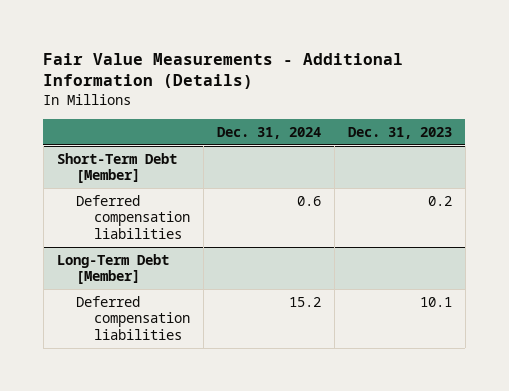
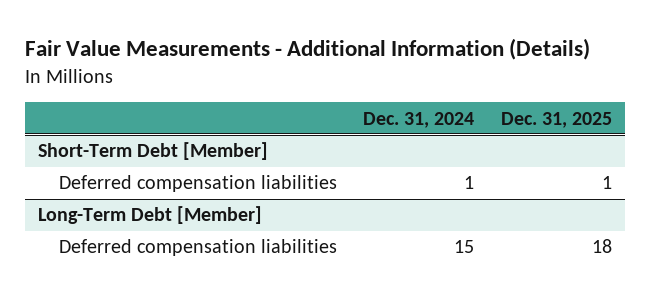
[347,126,452,139] Dec. 31, 2023 -> none
none -> [500,111,612,128] Dec. 31, 2025
[297,195,322,206] 0.6 -> [464,176,475,190] 1
[289,296,322,307] 15.2 -> [454,240,475,254] 15

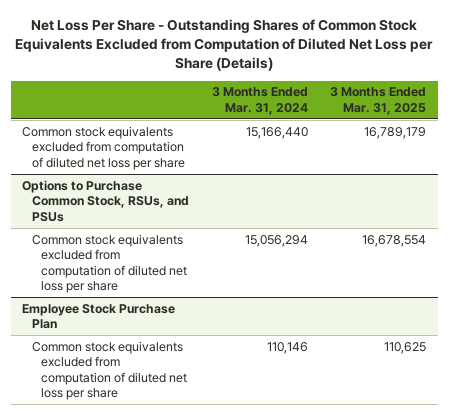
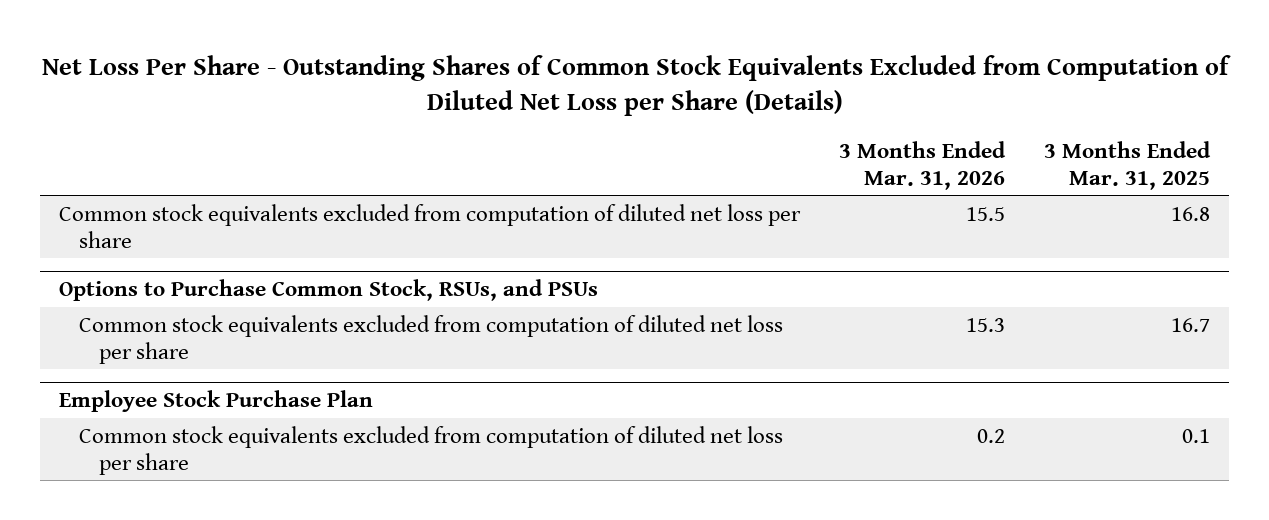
[211,87,308,115] 3 Months Ended Mar. 31, 2024 -> none
none -> [839,140,1007,190] 3 Months Ended Mar. 31, 2026
[364,126,427,139] 16,789,179 -> [1170,206,1210,221] 16.8
[362,234,427,247] 16,678,554 -> [1170,317,1210,332] 16.7
[384,341,427,354] 110,625 -> [1181,428,1210,443] 0.1

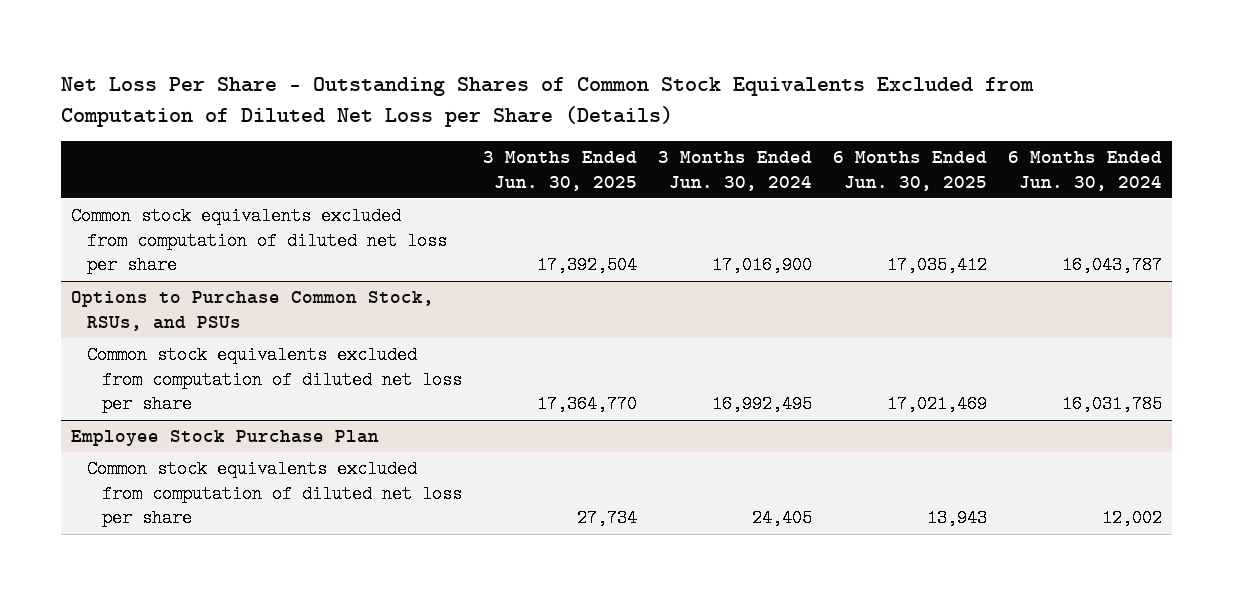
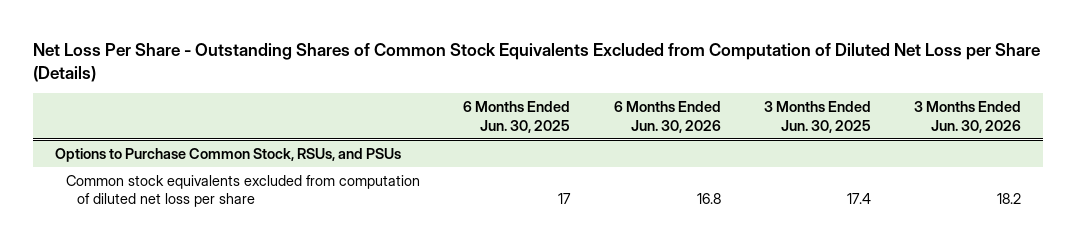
[657,151,812,191] 3 Months Ended Jun. 30, 2024 -> none
[1007,151,1162,191] 6 Months Ended Jun. 30, 2024 -> none
none -> [613,101,721,133] 6 Months Ended Jun. 30, 2026
none -> [914,101,1022,133] 3 Months Ended Jun. 30, 2026
[71,206,447,275] Common stock equivalents excluded from computation of diluted net loss per share -> none
[71,429,380,446] Employee Stock Purchase Plan -> none
[86,459,462,528] Common stock equivalents excluded from computation of diluted net loss per share -> none
[536,395,637,414] 17,364,770 -> [847,193,872,205] 17.4
[886,395,987,414] 17,021,469 -> [558,193,572,205] 17

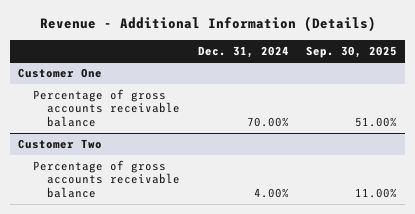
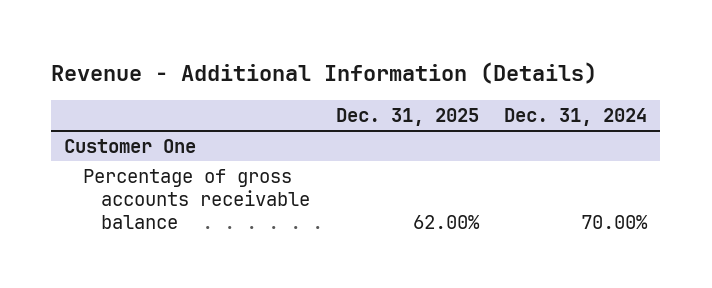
[305,45,397,58] Sep. 30, 2025 -> none
none -> [335,108,479,127] Dec. 31, 2025
[18,138,103,149] Customer Two -> none
[32,159,181,198] Percentage of gross accounts receivable balance -> none

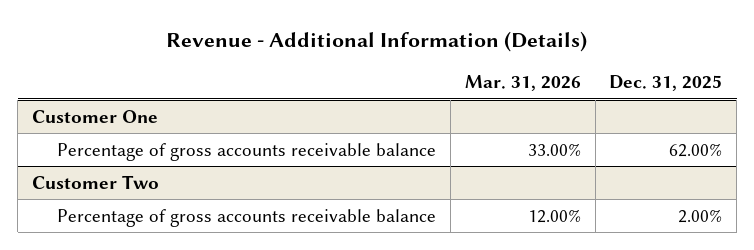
[504,108,648,127] Dec. 31, 2024 -> none
none -> [464,75,581,92] Mar. 31, 2026
none -> [31,174,159,189] Customer Two
none -> [57,208,437,227] Percentage of gross accounts receivable balance

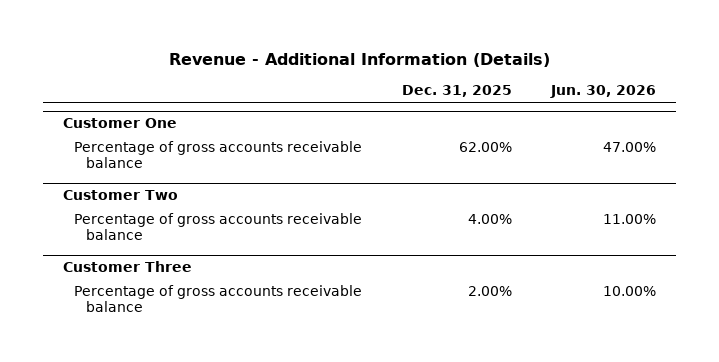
[464,75,581,92] Mar. 31, 2026 -> none
none -> [550,85,657,99] Jun. 30, 2026
none -> [74,212,363,240] Percentage of gross accounts receivable balance
none -> [62,260,192,272] Customer Three

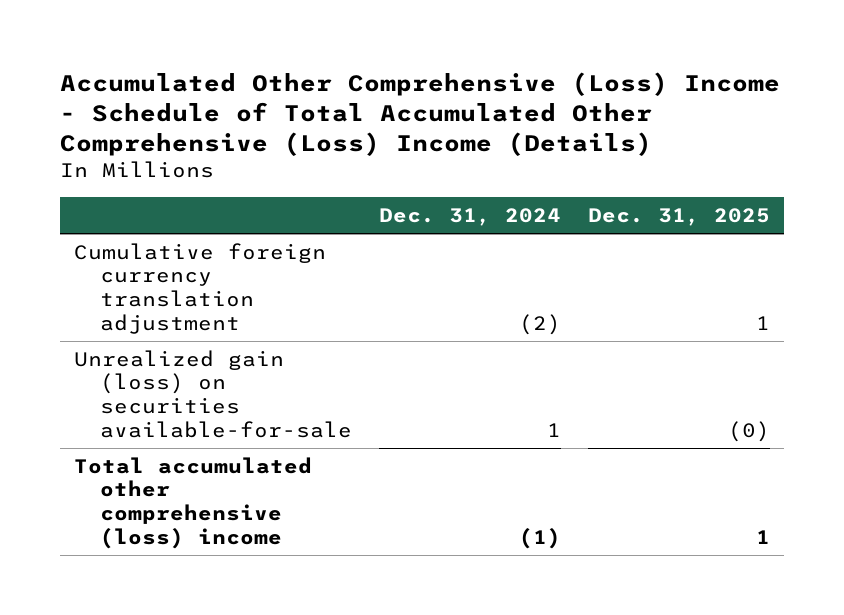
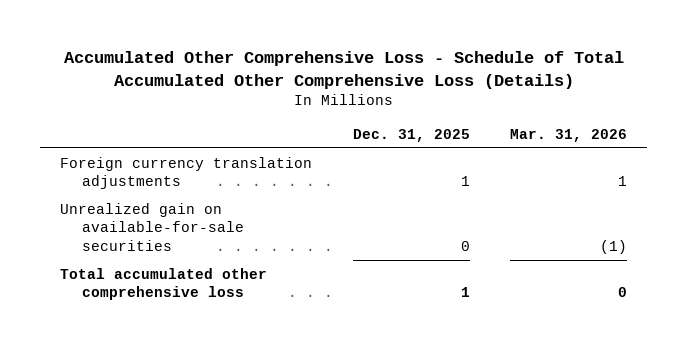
[60,71,781,157] Accumulated Other Comprehensive (Loss) Income - Schedule of Total Accumulated Other Comprehensive (Loss) Income (Details) -> [63,51,624,89] Accumulated Other Comprehensive Loss - Schedule of Total Accumulated Other Comprehensive Loss (Details)
[379,207,562,226] Dec. 31, 2024 -> none
none -> [509,128,627,142] Mar. 31, 2026
[73,242,326,334] Cumulative foreign currency translation adjustment -> [60,156,313,190] Foreign currency translation adjustments
[73,349,353,438] Unrealized gain (loss) on securities available-for-sale -> [60,202,245,252] Unrealized gain on available-for-sale securities
[728,420,771,442] (0) -> [460,241,470,252] 0
[73,456,312,549] Total accumulated other comprehensive (loss) income -> [60,267,268,301] Total accumulated other comprehensive loss

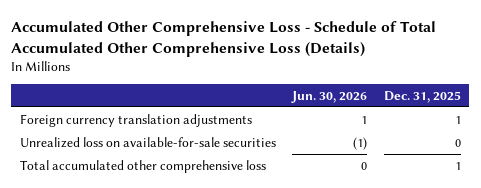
[509,128,627,142] Mar. 31, 2026 -> none
none -> [291,90,368,103] Jun. 30, 2026
[60,202,245,252] Unrealized gain on available-for-sale securities -> [19,136,276,148] Unrealized loss on available-for-sale securities

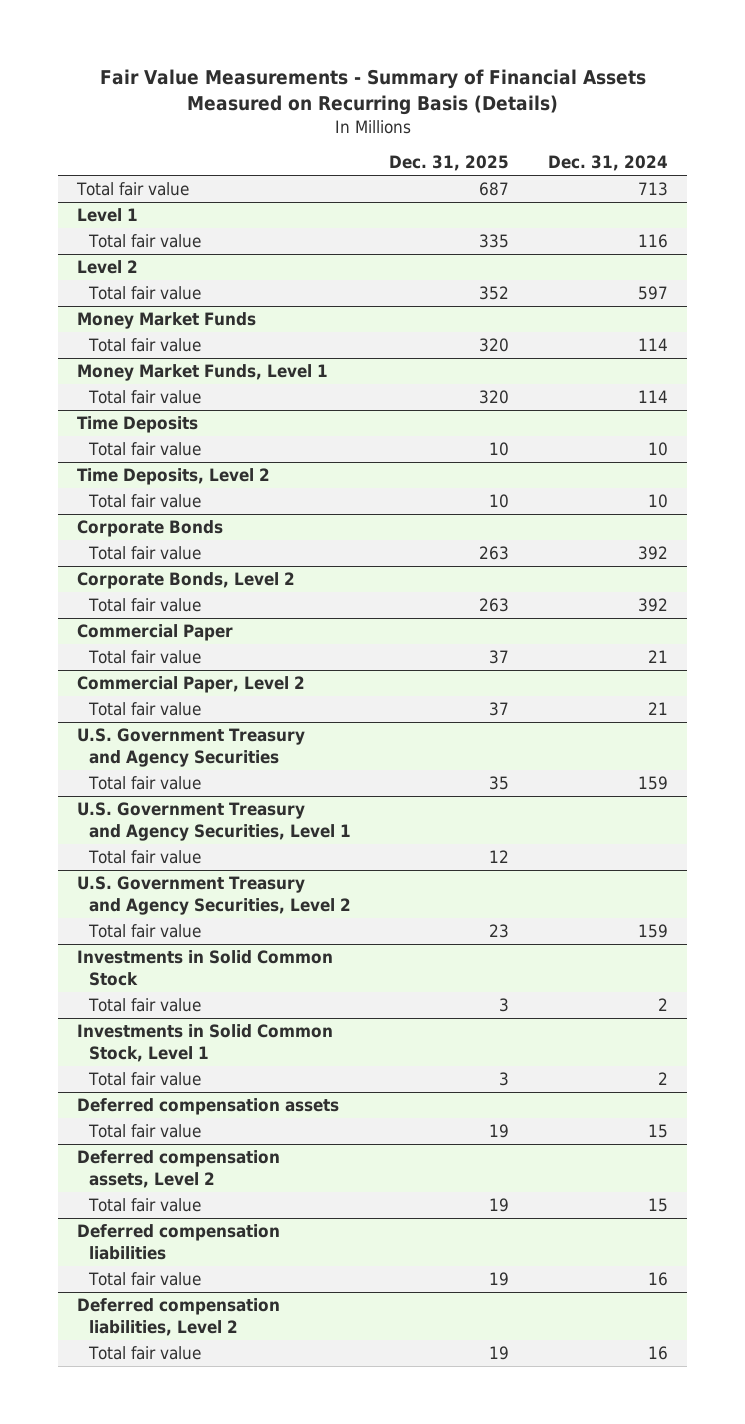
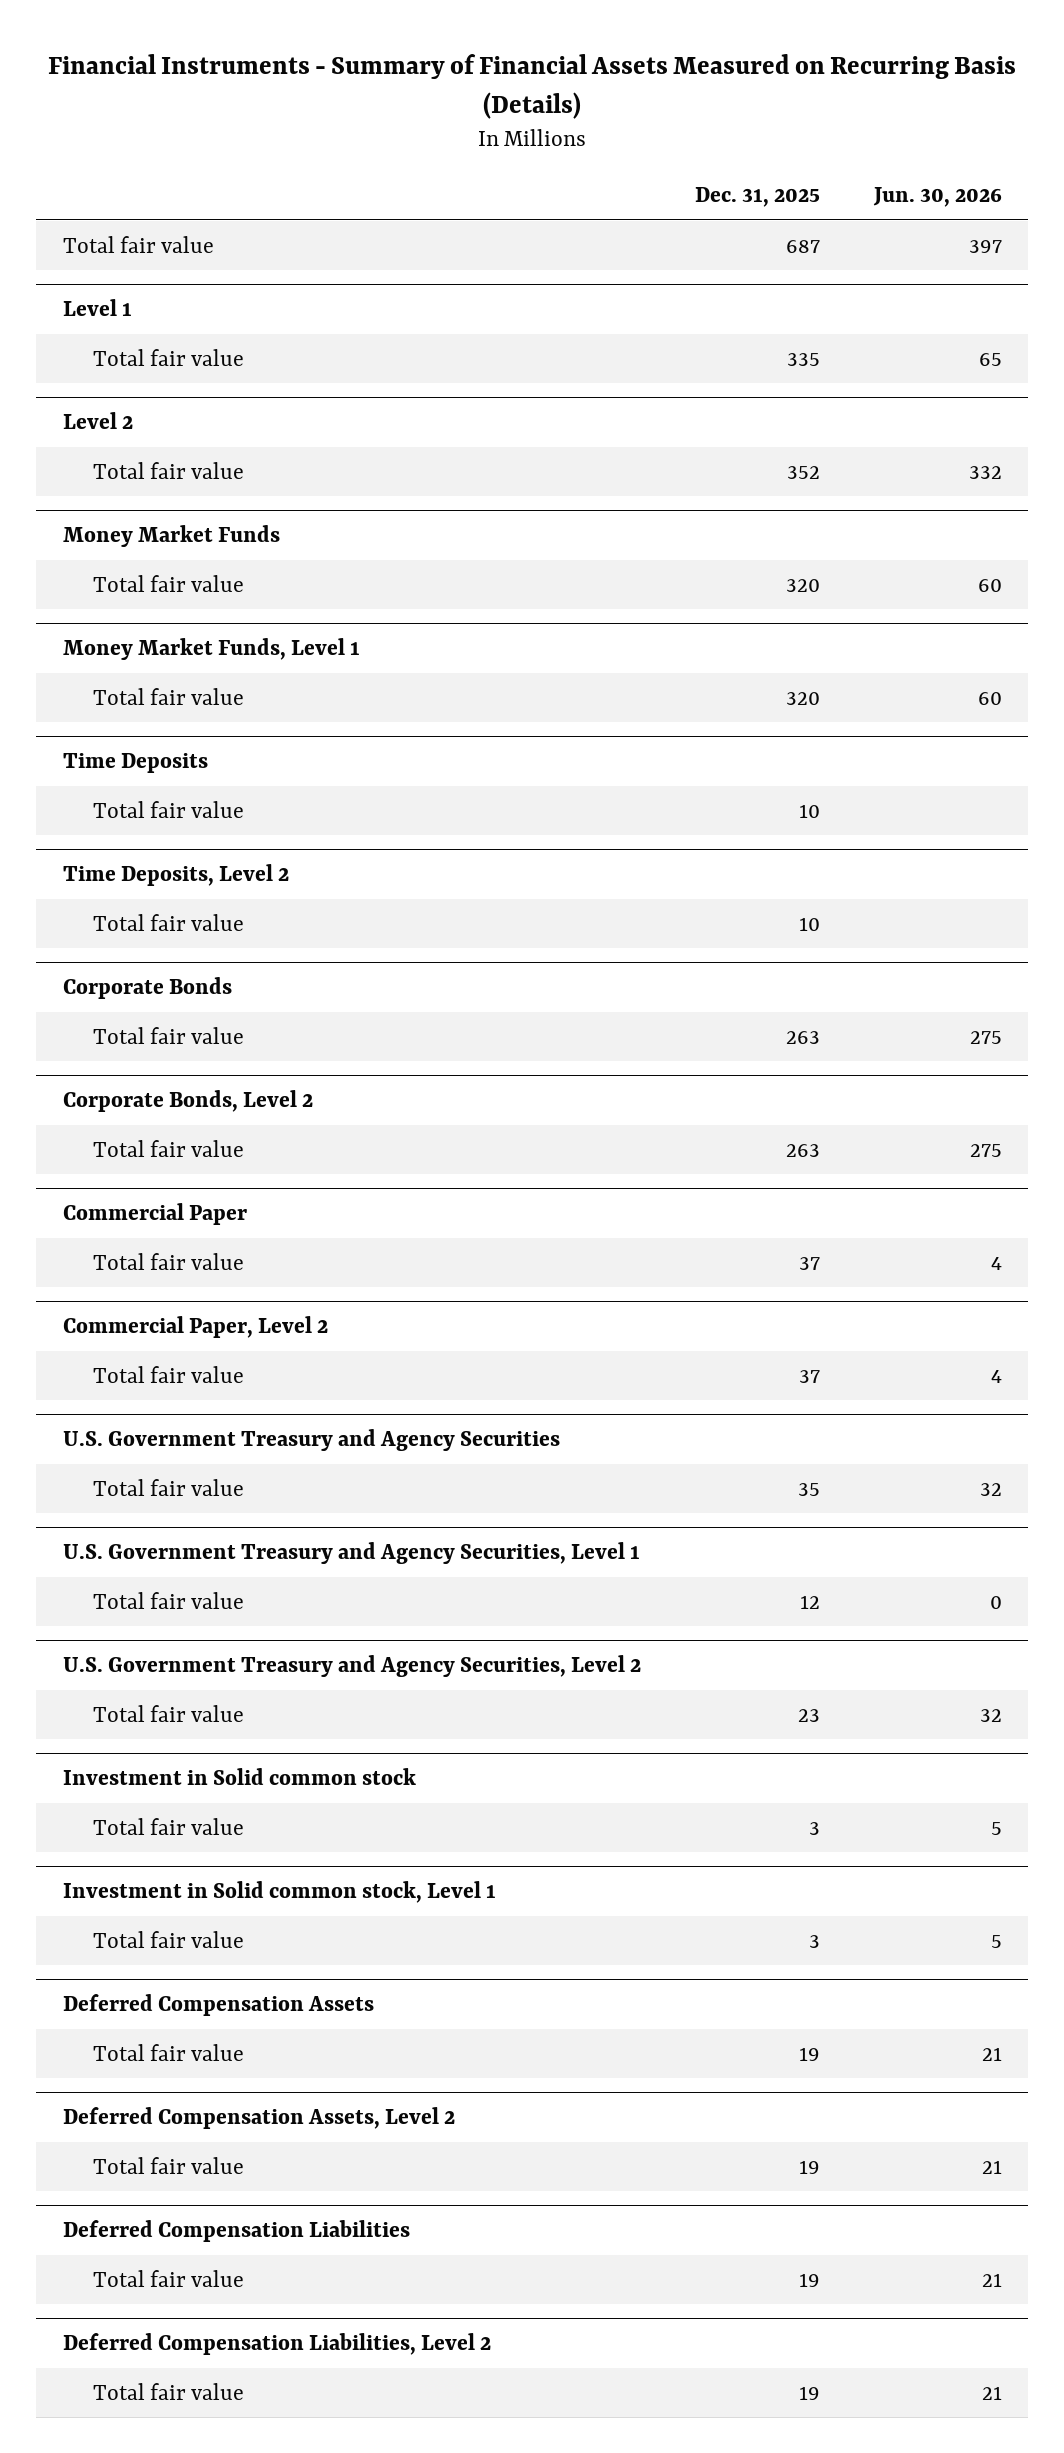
[99,69,646,115] Fair Value Measurements - Summary of Financial Assets Measured on Recurring Basis (Details) -> [48,54,1017,119] Financial Instruments - Summary of Financial Assets Measured on Recurring Basis (Details)
[547,155,668,172] Dec. 31, 2024 -> none
none -> [872,187,1002,208] Jun. 30, 2026
[77,950,334,986] Investments in Solid Common Stock -> [62,1768,416,1786] Investment in Solid common stock
[77,1024,334,1062] Investments in Solid Common Stock, Level 1 -> [62,1881,496,1904] Investment in Solid common stock, Level 1
[77,1098,340,1116] Deferred compensation assets -> [62,1994,374,2017] Deferred Compensation Assets
[77,1150,281,1188] Deferred compensation assets, Level 2 -> [62,2107,455,2130] Deferred Compensation Assets, Level 2
[77,1224,281,1260] Deferred compensation liabilities -> [62,2220,410,2243] Deferred Compensation Liabilities
[77,1298,281,1336] Deferred compensation liabilities, Level 2 -> [62,2333,491,2356] Deferred Compensation Liabilities, Level 2

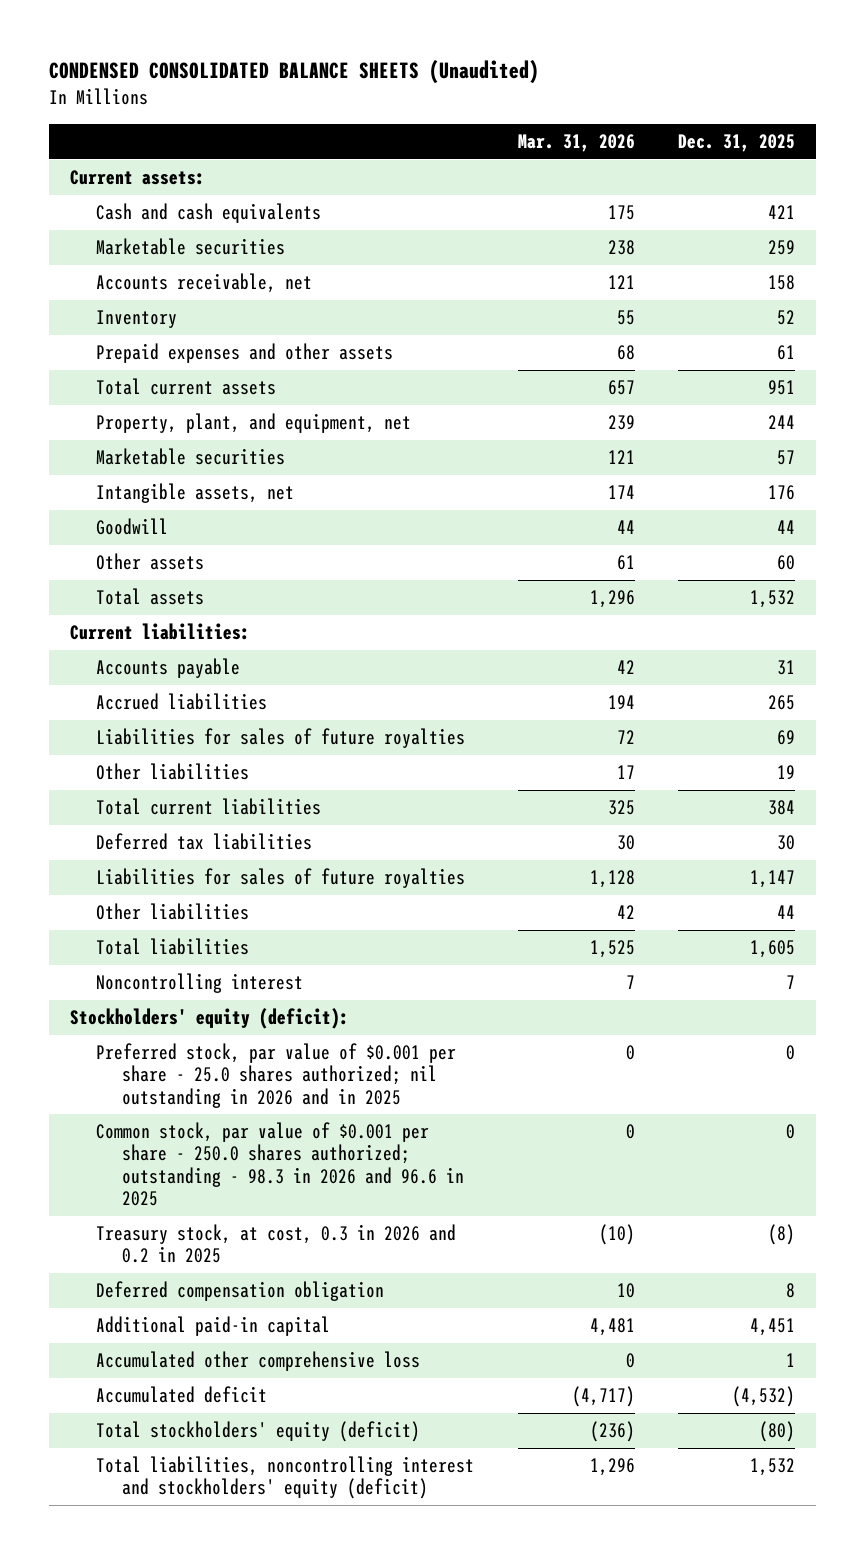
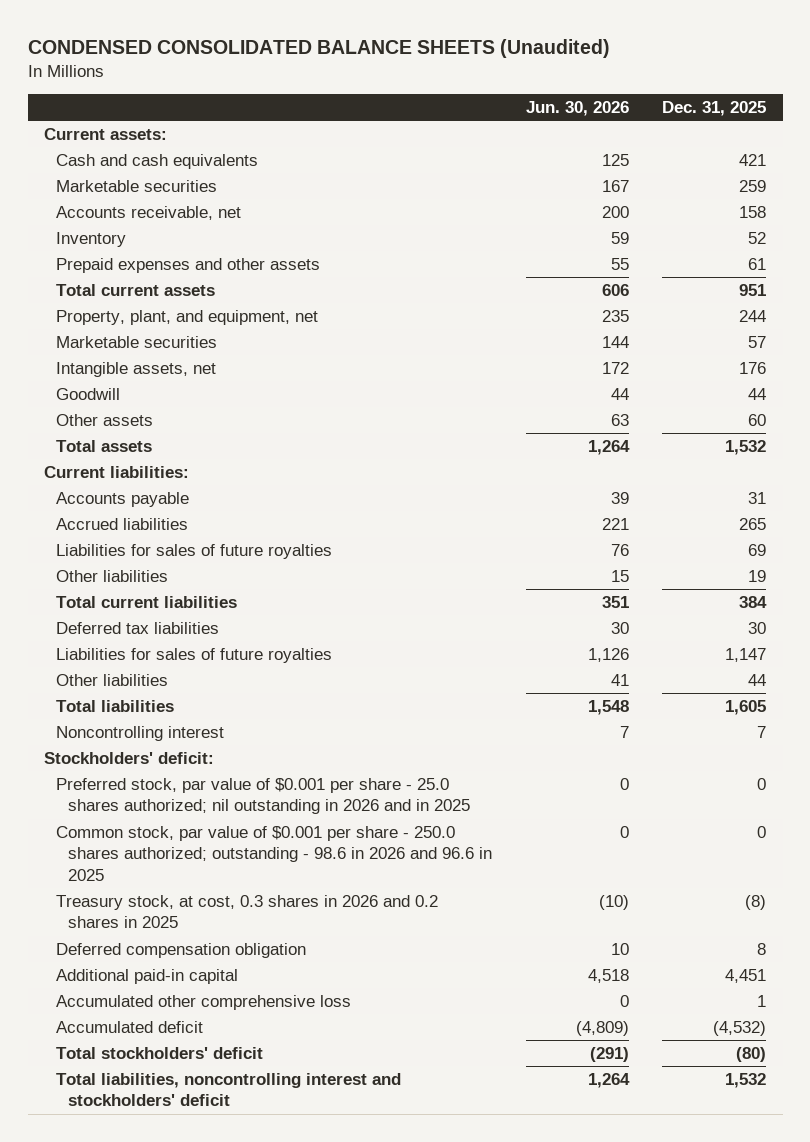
[517,133,635,152] Mar. 31, 2026 -> none
none -> [525,100,629,116] Jun. 30, 2026
[70,1008,350,1030] Stockholders' equity (deficit): -> [44,751,215,764] Stockholders' deficit:
[96,1122,465,1206] Common stock, par value of $0.001 per share - 250.0 shares authorized; outstanding - 98.3 in 2026 and 96.6 in 2025 -> [56,825,493,882] Common stock, par value of $0.001 per share - 250.0 shares authorized; outstanding - 98.6 in 2026 and 96.6 in 2025
[96,1224,457,1264] Treasury stock, at cost, 0.3 in 2026 and 0.2 in 2025 -> [56,894,439,929] Treasury stock, at cost, 0.3 shares in 2026 and 0.2 shares in 2025
[96,1421,421,1443] Total stockholders' equity (deficit) -> [56,1046,264,1059] Total stockholders' deficit
[96,1456,475,1500] Total liabilities, noncontrolling interest and stockholders' equity (deficit) -> [56,1072,402,1107] Total liabilities, noncontrolling interest and stockholders' deficit

